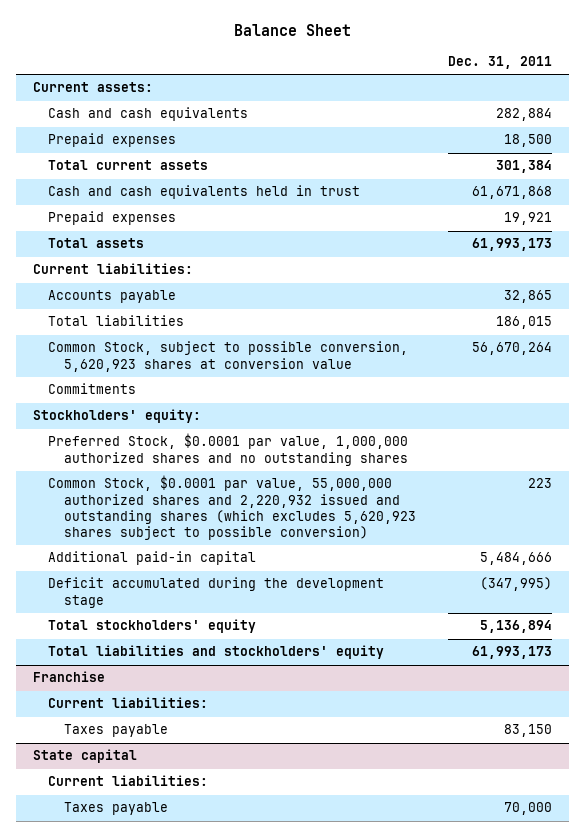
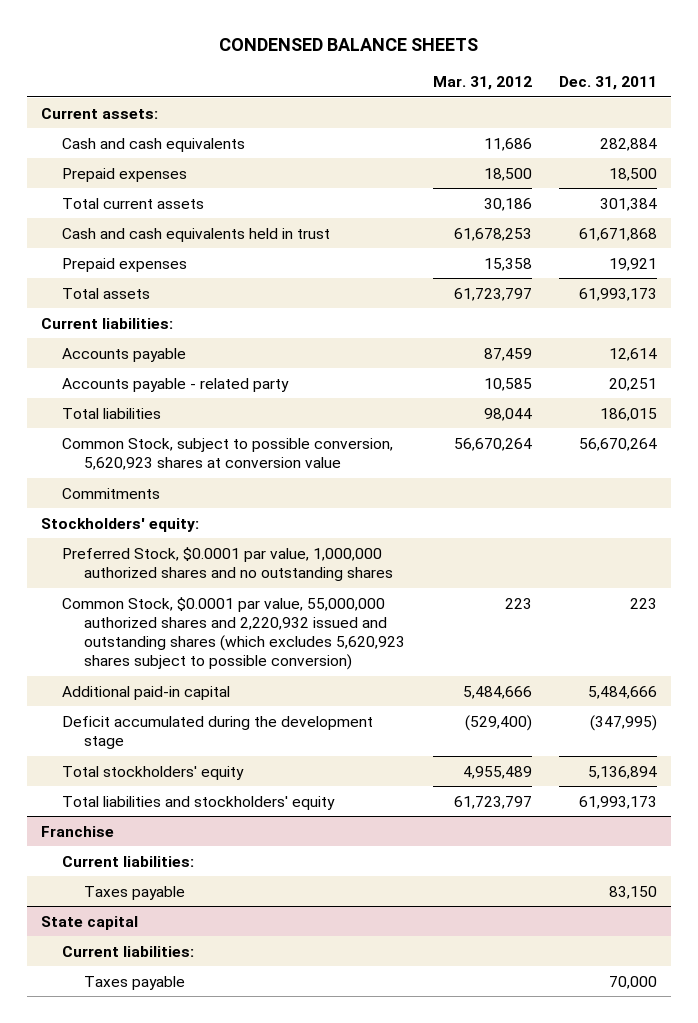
[233,24,351,37] Balance Sheet -> [218,37,478,51] CONDENSED BALANCE SHEETS
none -> [432,75,532,90] Mar. 31, 2012
[504,290,553,304] 32,865 -> [609,347,658,361] 12,614
none -> [62,377,290,392] Accounts payable - related party

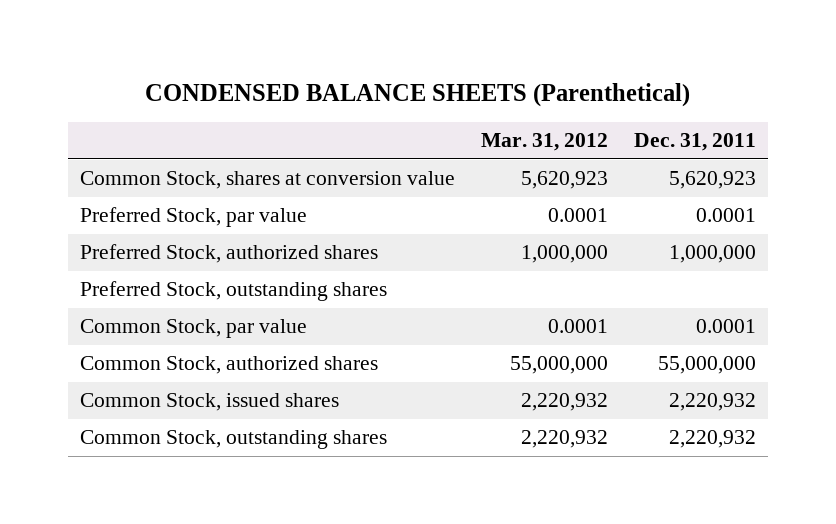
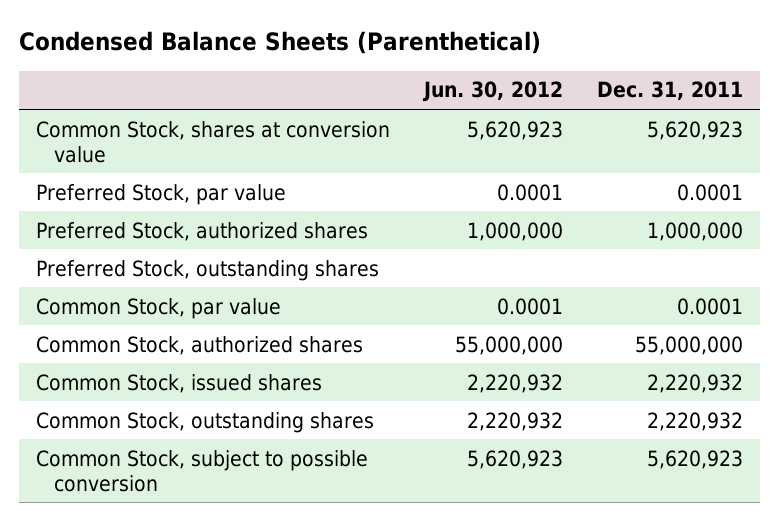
[144,82,690,107] CONDENSED BALANCE SHEETS (Parenthetical) -> [18,31,541,55] Condensed Balance Sheets (Parenthetical)
[480,133,608,152] Mar. 31, 2012 -> none
none -> [421,81,563,103] Jun. 30, 2012
none -> [35,449,368,492] Common Stock, subject to possible conversion

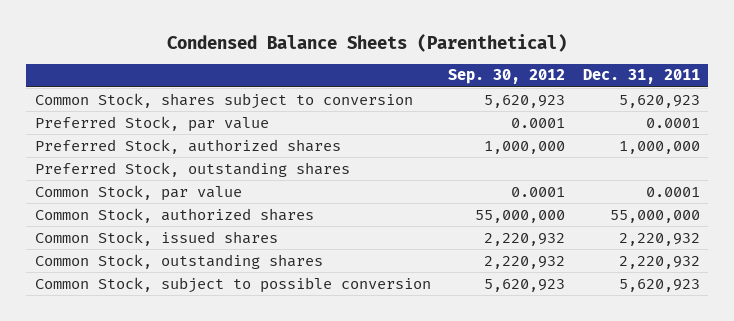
[421,81,563,103] Jun. 30, 2012 -> none
none -> [448,69,566,85] Sep. 30, 2012
[35,120,390,163] Common Stock, shares at conversion value -> [34,92,413,109] Common Stock, shares subject to conversion

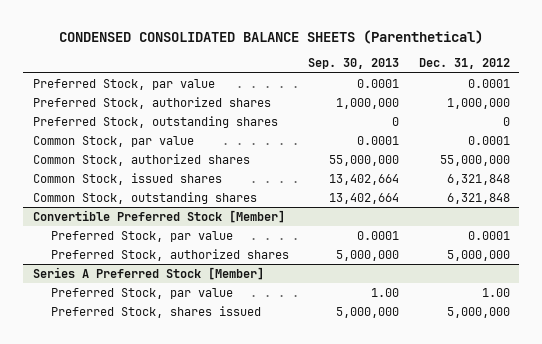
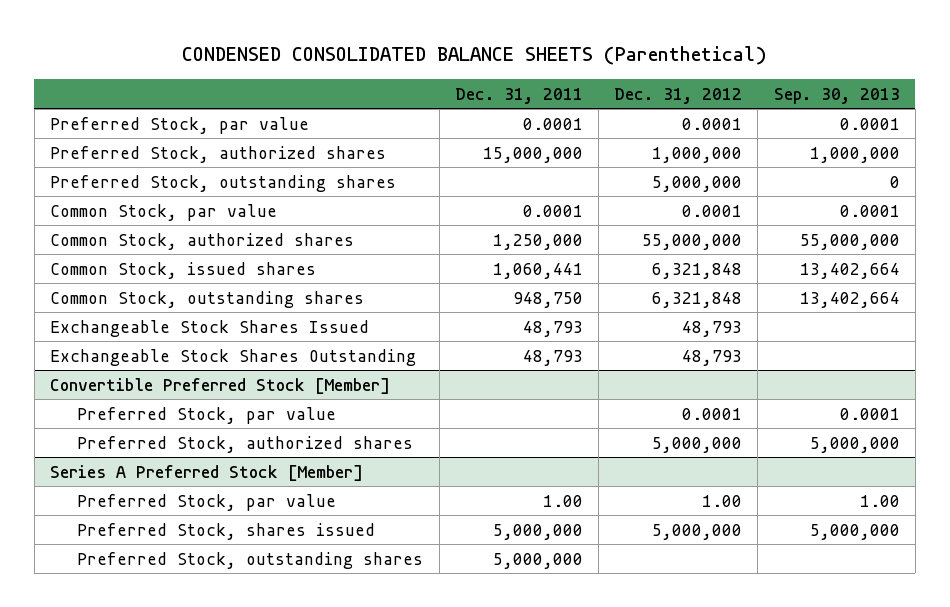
none -> [454,87,583,104] Dec. 31, 2011
[502,116,510,126] 0 -> [652,175,743,192] 5,000,000
none -> [50,319,370,337] Exchangeable Stock Shares Issued
none -> [50,348,417,366] Exchangeable Stock Shares Outstanding
none -> [77,551,424,569] Preferred Stock, outstanding shares

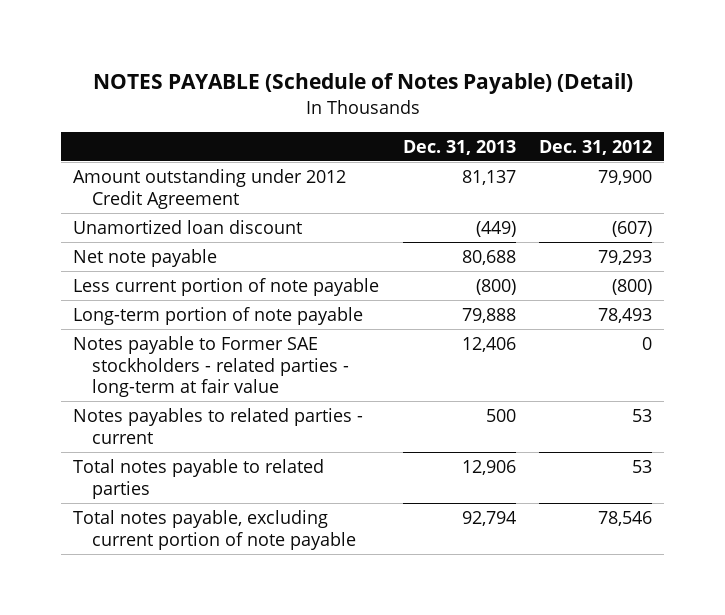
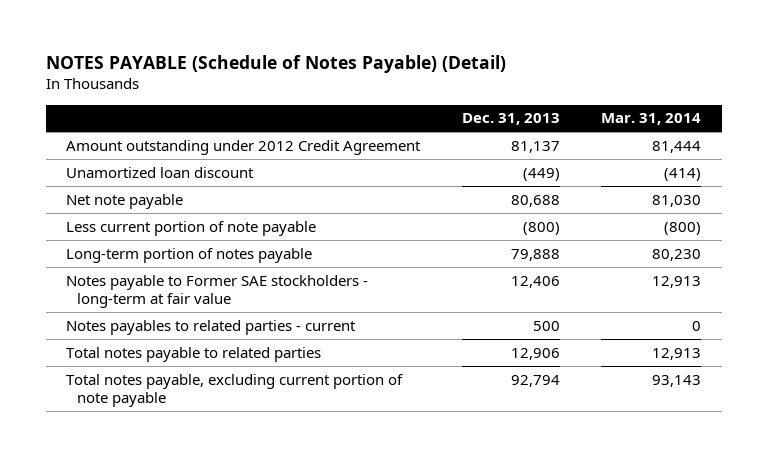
[539,139,653,155] Dec. 31, 2012 -> none
none -> [601,113,702,126] Mar. 31, 2014
[72,306,363,325] Long-term portion of note payable -> [66,247,313,263] Long-term portion of notes payable
[72,335,350,398] Notes payable to Former SAE stockholders - related parties - long-term at fair value -> [66,274,369,309] Notes payable to Former SAE stockholders - long-term at fair value

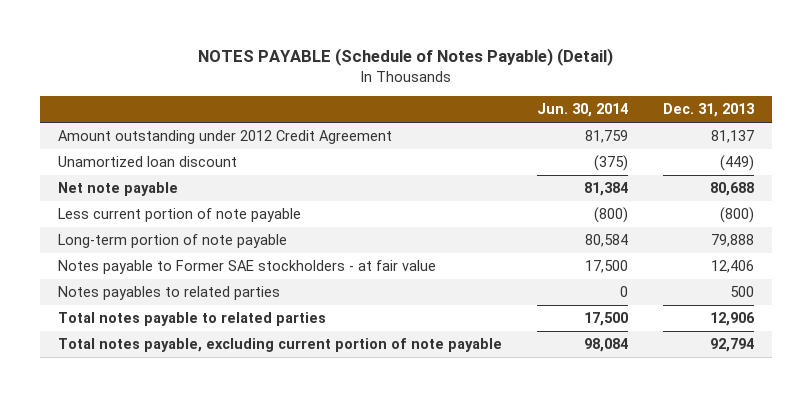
[601,113,702,126] Mar. 31, 2014 -> none
none -> [537,103,629,118] Jun. 30, 2014
[66,247,313,263] Long-term portion of notes payable -> [57,234,287,249] Long-term portion of note payable
[66,274,369,309] Notes payable to Former SAE stockholders - long-term at fair value -> [57,260,436,275] Notes payable to Former SAE stockholders - at fair value
[66,319,357,335] Notes payables to related parties - current -> [57,286,280,301] Notes payables to related parties

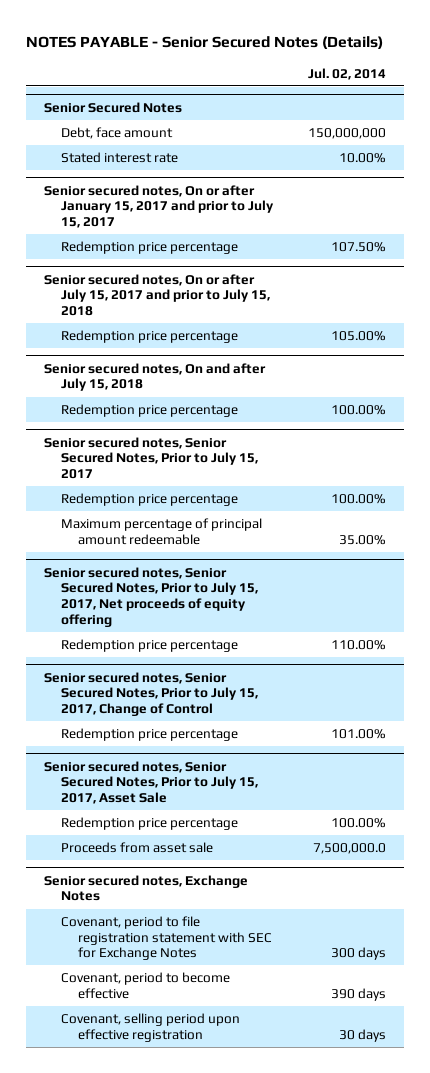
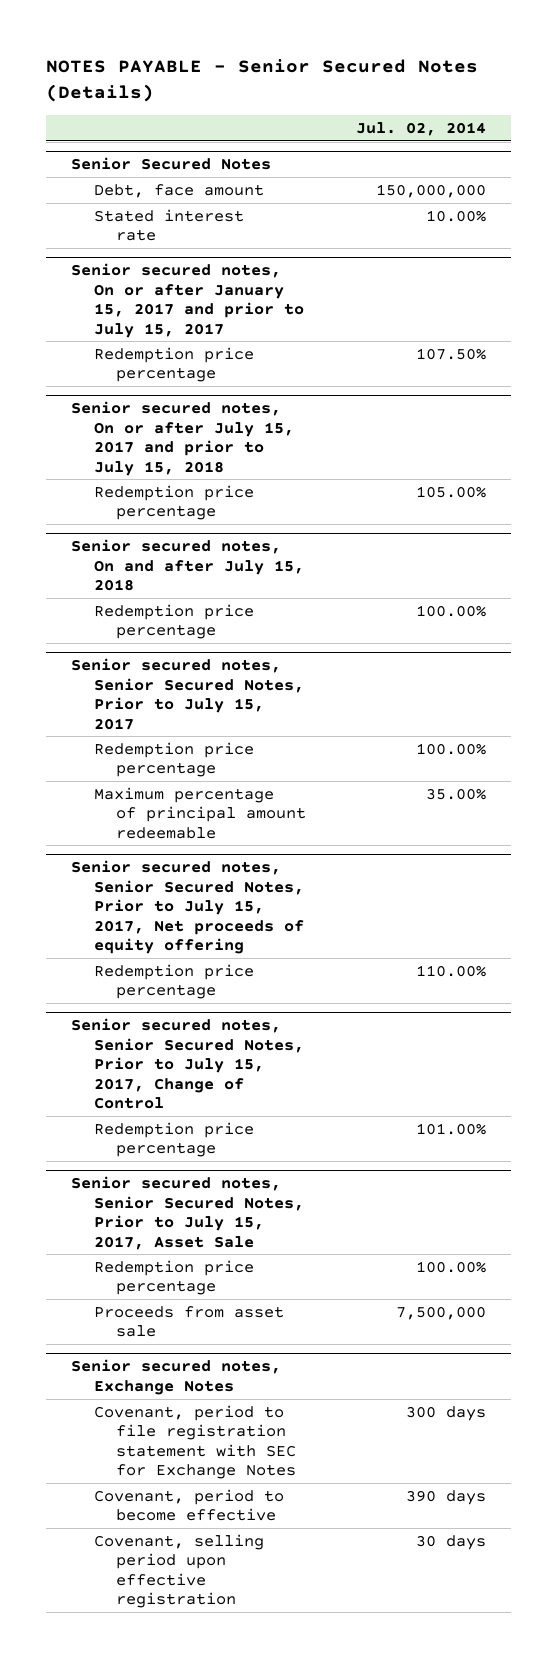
[313,842,387,854] 7,500,000.0 -> [395,1305,486,1320] 7,500,000

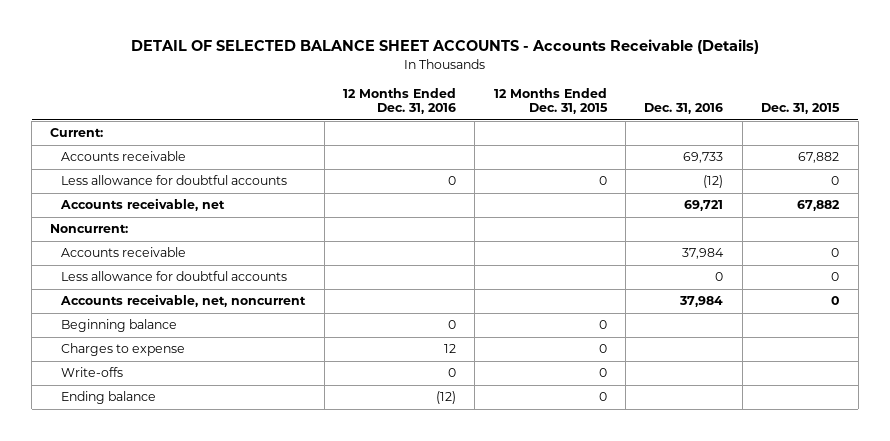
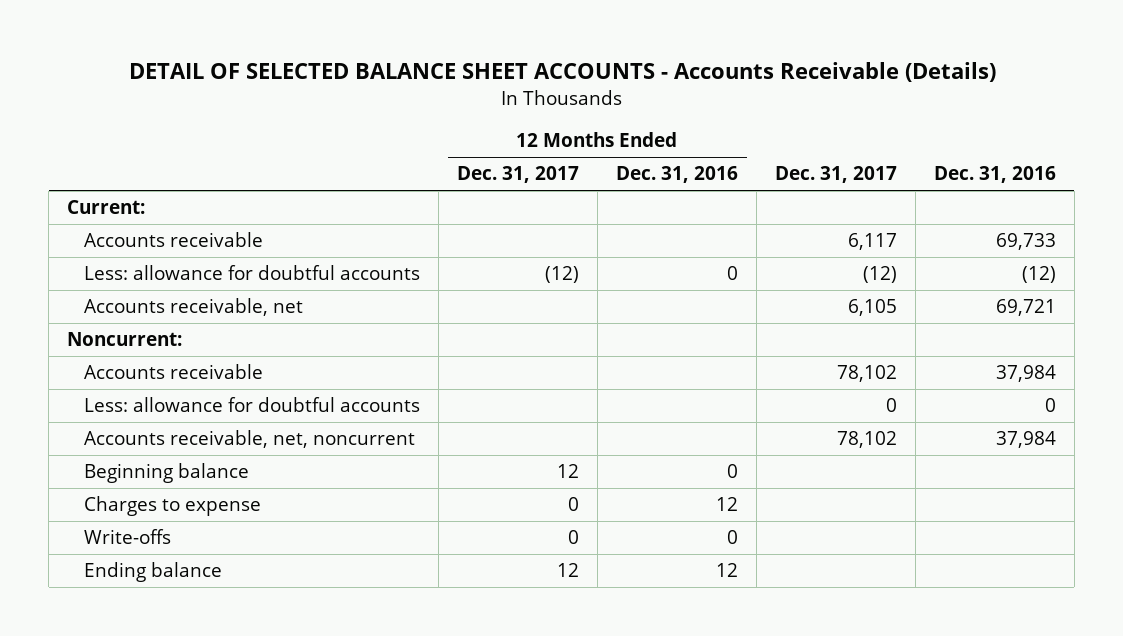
[493,87,608,115] 12 Months Ended Dec. 31, 2015 -> none
[761,103,841,115] Dec. 31, 2015 -> none
none -> [456,166,579,184] Dec. 31, 2017
none -> [774,166,897,184] Dec. 31, 2017
[61,175,288,186] Less allowance for doubtful accounts -> [83,265,420,281] Less: allowance for doubtful accounts
[61,271,288,282] Less allowance for doubtful accounts -> [83,397,420,413] Less: allowance for doubtful accounts
[435,391,456,405] (12) -> [715,563,738,578] 12

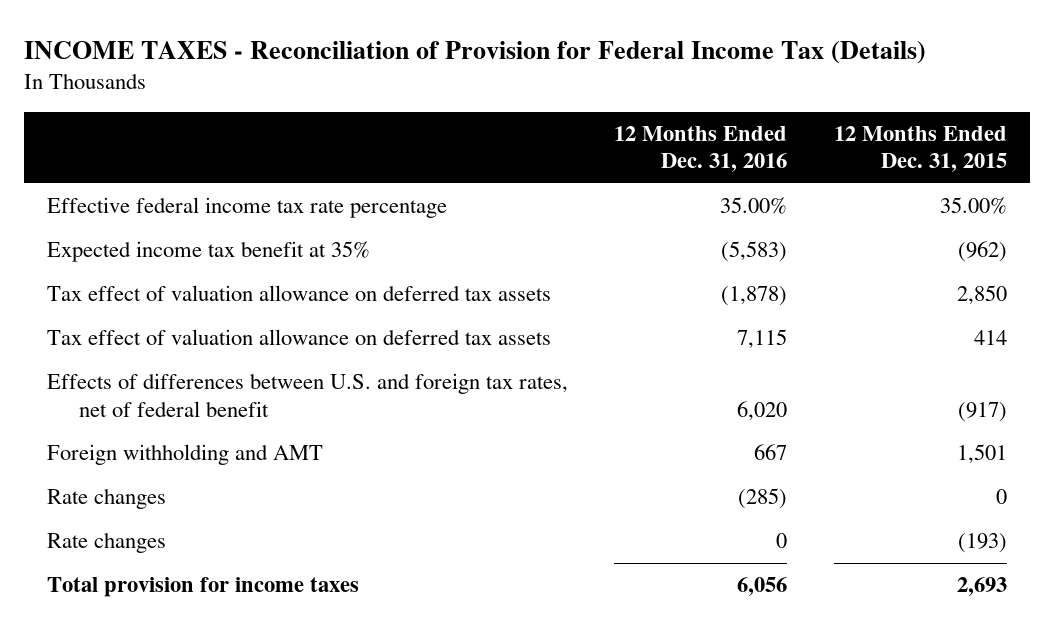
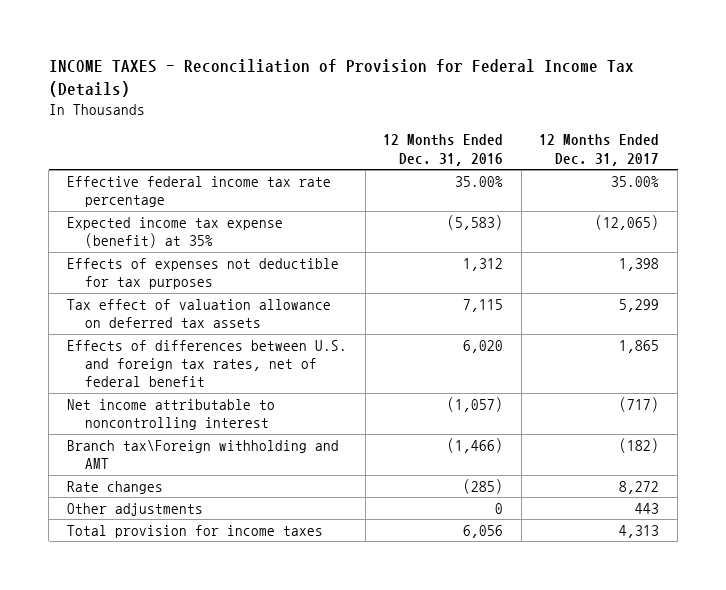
[833,126,1007,173] 12 Months Ended Dec. 31, 2015 -> none
none -> [539,134,660,166] 12 Months Ended Dec. 31, 2017
[47,241,371,263] Expected income tax benefit at 35% -> [66,216,283,249] Expected income tax expense (benefit) at 35%
[47,285,552,302] Tax effect of valuation allowance on deferred tax assets -> [66,257,339,290] Effects of expenses not deductible for tax purposes
[721,286,788,307] (1,878) -> [463,257,504,271] 1,312
none -> [66,398,275,431] Net income attributable to noncontrolling interest
[47,444,324,466] Foreign withholding and AMT -> [66,439,339,470] Branch tax\Foreign withholding and AMT
[754,444,788,461] 667 -> [447,437,504,453] (1,466)
[47,532,167,554] Rate changes -> [66,502,203,516] Other adjustments

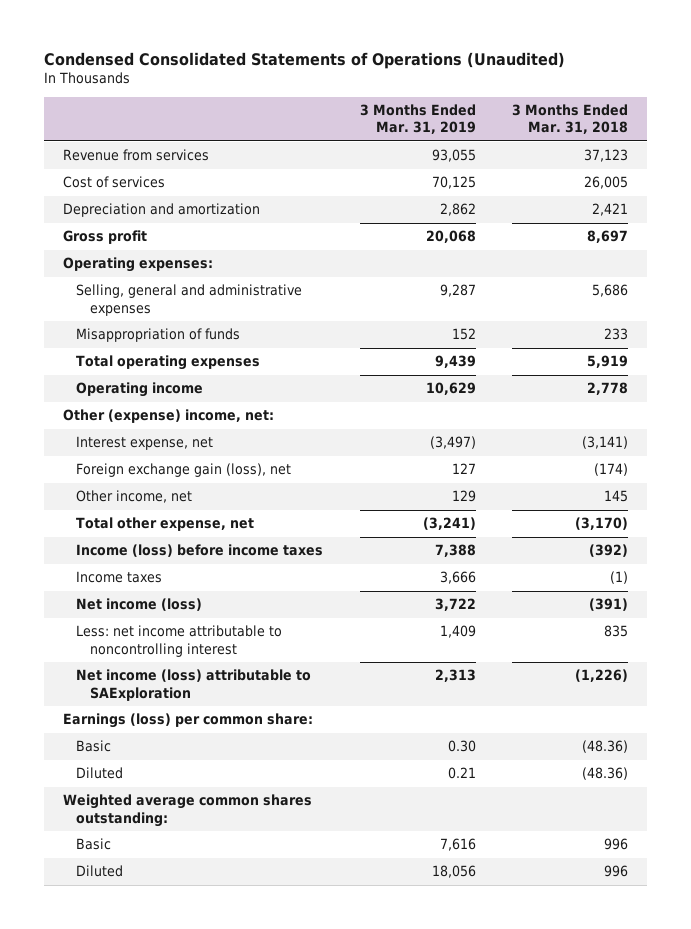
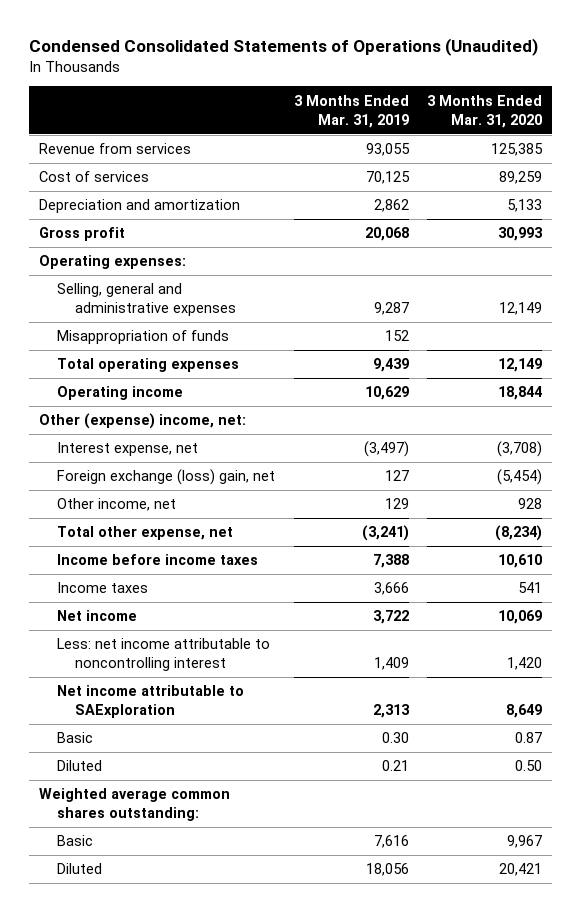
[512,104,629,135] 3 Months Ended Mar. 31, 2018 -> none
none -> [427,94,543,128] 3 Months Ended Mar. 31, 2020
[76,463,292,478] Foreign exchange gain (loss), net -> [56,469,275,486] Foreign exchange (loss) gain, net
[76,544,324,558] Income (loss) before income taxes -> [56,554,258,566] Income before income taxes
[76,598,203,612] Net income (loss) -> [56,610,137,622] Net income
[62,713,313,729] Earnings (loss) per common share: -> none
[76,669,312,701] Net income (loss) attributable to SAExploration -> [56,685,244,719] Net income attributable to SAExploration

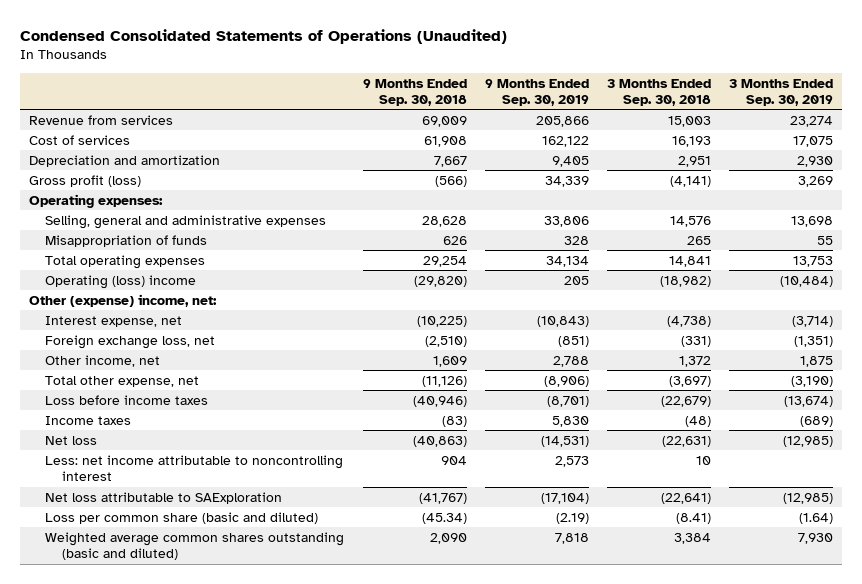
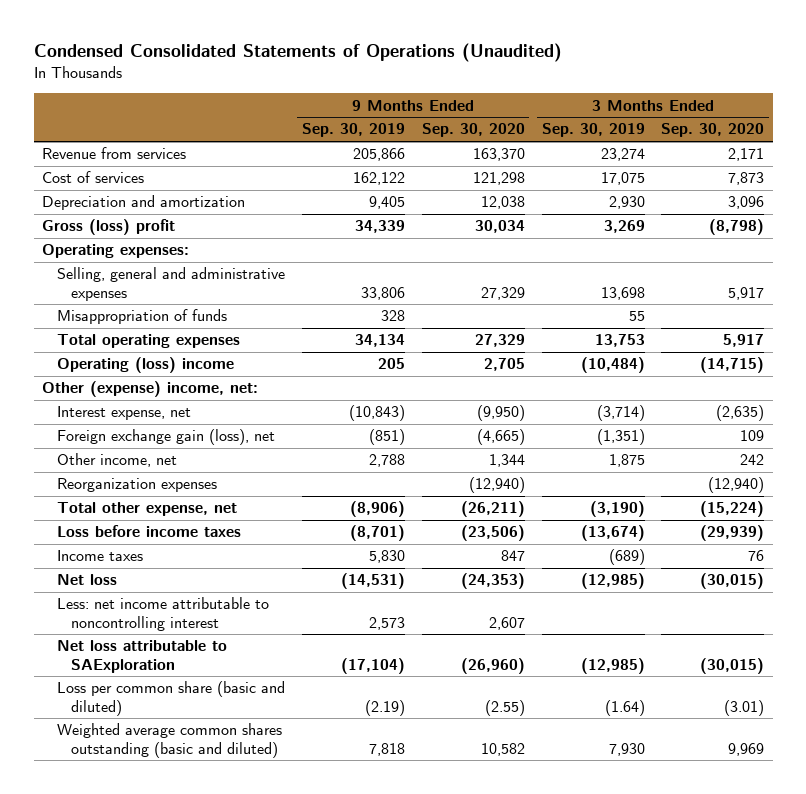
[362,78,467,106] 9 Months Ended Sep. 30, 2018 -> none
[606,78,711,106] 3 Months Ended Sep. 30, 2018 -> none
none -> [421,123,525,138] Sep. 30, 2020
none -> [661,123,765,138] Sep. 30, 2020
[28,174,141,187] Gross profit (loss) -> [42,219,176,236] Gross (loss) profit
[45,334,216,349] Foreign exchange loss, net -> [56,429,275,446] Foreign exchange gain (loss), net
none -> [56,478,217,493] Reorganization expenses

